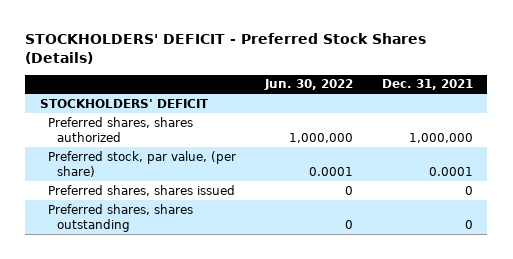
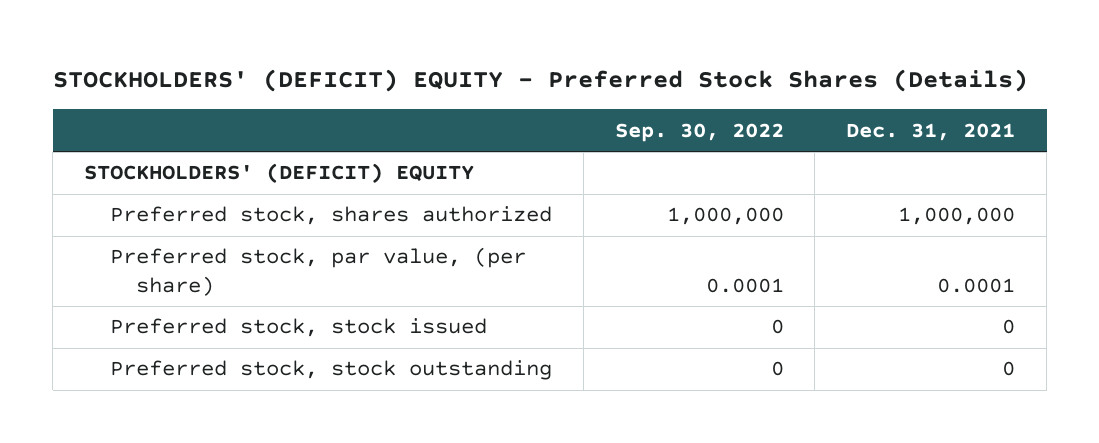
[25,33,427,64] STOCKHOLDERS' DEFICIT - Preferred Stock Shares (Details) -> [52,69,1028,93] STOCKHOLDERS' (DEFICIT) EQUITY - Preferred Stock Shares (Details)
[264,79,354,91] Jun. 30, 2022 -> none
none -> [614,122,784,142] Sep. 30, 2022
[39,98,209,108] STOCKHOLDERS' DEFICIT -> [83,163,474,184] STOCKHOLDERS' (DEFICIT) EQUITY
[48,116,194,143] Preferred shares, shares authorized -> [109,206,552,226] Preferred stock, shares authorized
[48,184,236,196] Preferred shares, shares issued -> [109,318,487,338] Preferred stock, stock issued
[48,203,194,233] Preferred shares, shares outstanding -> [109,360,552,381] Preferred stock, stock outstanding

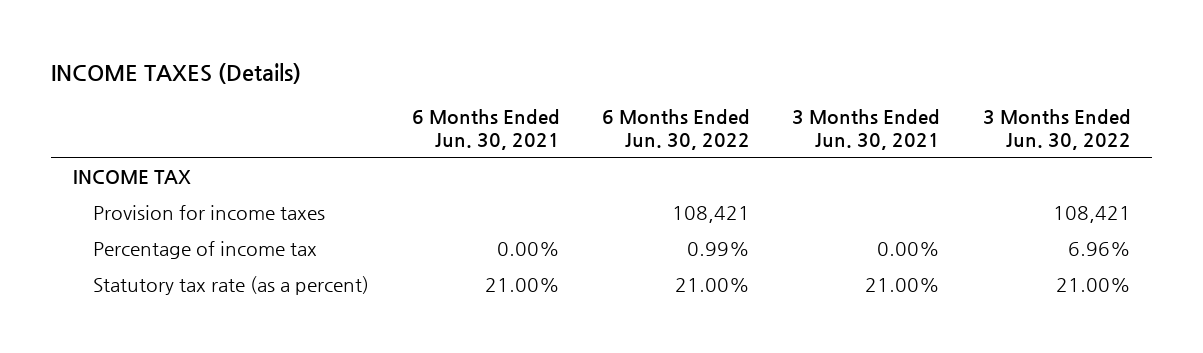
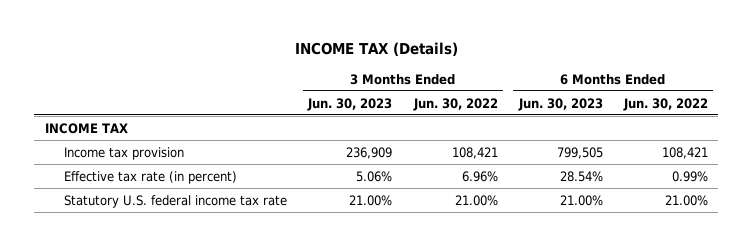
[51,63,302,85] INCOME TAXES (Details) -> [295,42,459,57] INCOME TAX (Details)
[411,109,560,150] 6 Months Ended Jun. 30, 2021 -> none
[792,109,941,150] 3 Months Ended Jun. 30, 2021 -> none
none -> [307,97,393,111] Jun. 30, 2023
none -> [517,97,603,111] Jun. 30, 2023
[93,204,326,220] Provision for income taxes -> [64,146,185,160] Income tax provision
[93,240,318,259] Percentage of income tax -> [64,170,238,184] Effective tax rate (in percent)
[93,275,370,295] Statutory tax rate (as a percent) -> [64,194,288,208] Statutory U.S. federal income tax rate

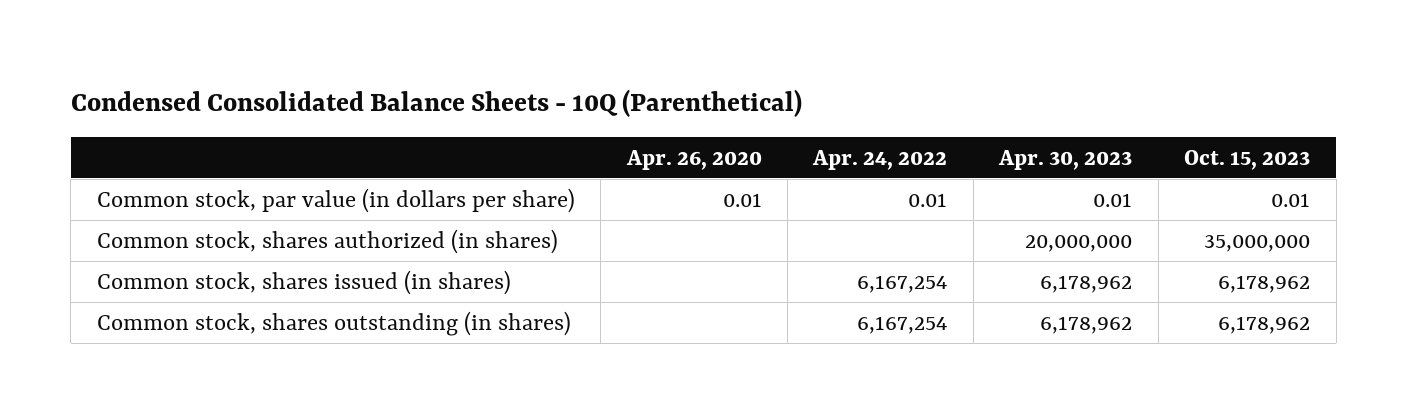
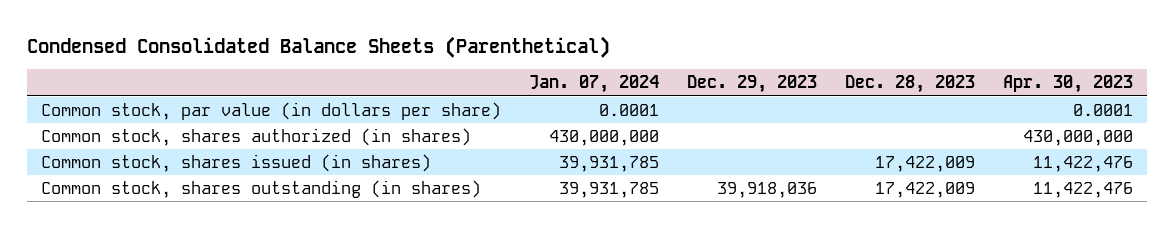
[70,88,802,117] Condensed Consolidated Balance Sheets - 10Q (Parenthetical) -> [27,35,611,58] Condensed Consolidated Balance Sheets (Parenthetical)
[625,149,762,170] Apr. 26, 2020 -> none
[812,149,948,170] Apr. 24, 2022 -> none
[1184,149,1311,170] Oct. 15, 2023 -> none
none -> [529,75,660,94] Jan. 07, 2024
none -> [686,75,817,94] Dec. 29, 2023
none -> [844,75,975,94] Dec. 28, 2023
[1093,192,1133,207] 0.01 -> [1072,103,1133,116] 0.0001
[1025,234,1133,252] 20,000,000 -> [1022,129,1133,146] 430,000,000
[1040,274,1133,293] 6,178,962 -> [1032,155,1133,172] 11,422,476
[1040,315,1133,334] 6,178,962 -> [1032,181,1133,198] 11,422,476

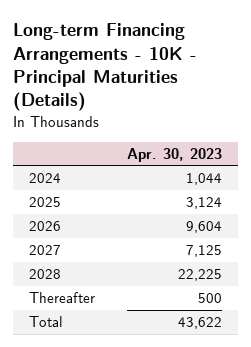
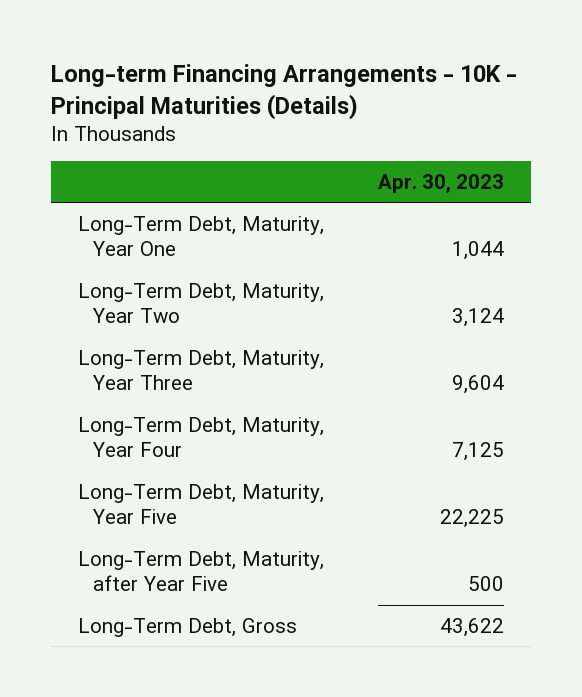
[29,173,62,184] 2024 -> [77,215,324,257] Long-Term Debt, Maturity, Year One
[29,197,62,208] 2025 -> [77,282,324,324] Long-Term Debt, Maturity, Year Two
[29,221,62,232] 2026 -> [77,349,324,391] Long-Term Debt, Maturity, Year Three
[29,245,62,256] 2027 -> [77,416,324,458] Long-Term Debt, Maturity, Year Four
[29,269,62,280] 2028 -> [77,483,324,525] Long-Term Debt, Maturity, Year Five
[29,292,96,304] Thereafter -> [77,550,324,592] Long-Term Debt, Maturity, after Year Five
[29,316,64,328] Total -> [77,617,297,637] Long-Term Debt, Gross

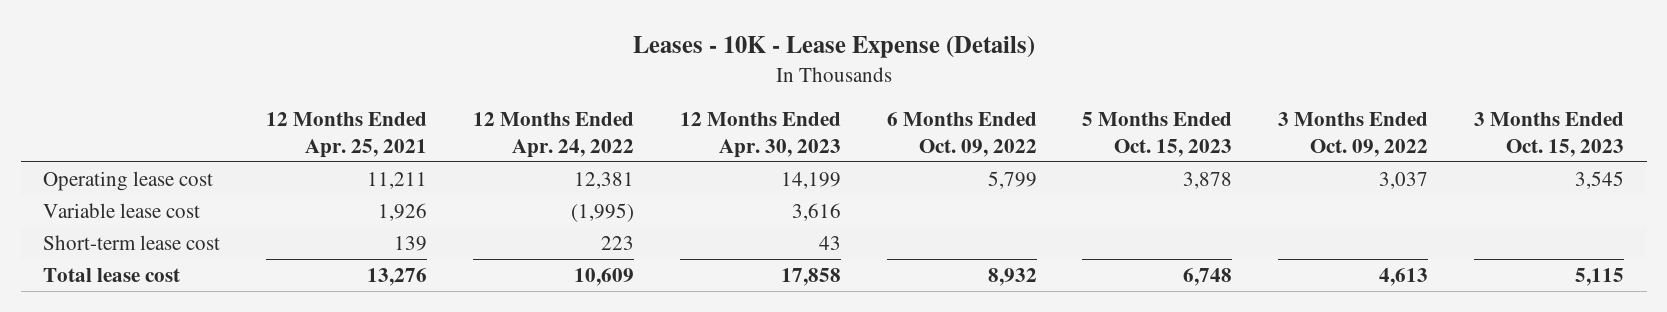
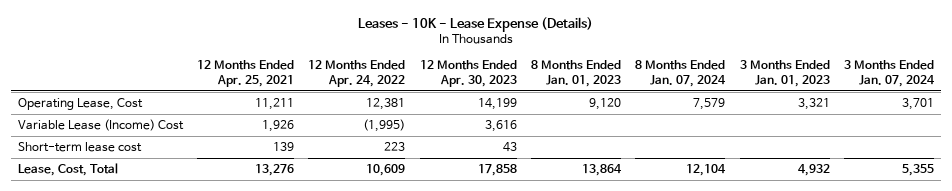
[886,112,1037,157] 6 Months Ended Oct. 09, 2022 -> none
[1082,112,1233,157] 5 Months Ended Oct. 15, 2023 -> none
[1278,112,1429,157] 3 Months Ended Oct. 09, 2022 -> none
[1473,112,1624,157] 3 Months Ended Oct. 15, 2023 -> none
none -> [530,60,621,87] 8 Months Ended Jan. 01, 2023
none -> [635,60,727,87] 8 Months Ended Jan. 07, 2024
none -> [739,60,830,87] 3 Months Ended Jan. 01, 2023
none -> [843,60,935,87] 3 Months Ended Jan. 07, 2024
[43,171,214,192] Operating lease cost -> [17,97,143,110] Operating Lease, Cost
[43,203,201,219] Variable lease cost -> [17,118,184,131] Variable Lease (Income) Cost
[43,268,181,283] Total lease cost -> [17,162,118,176] Lease, Cost, Total

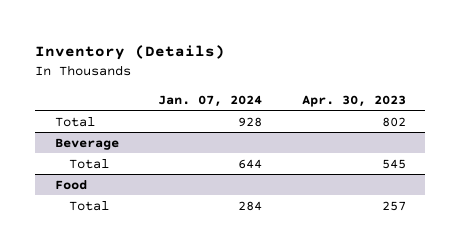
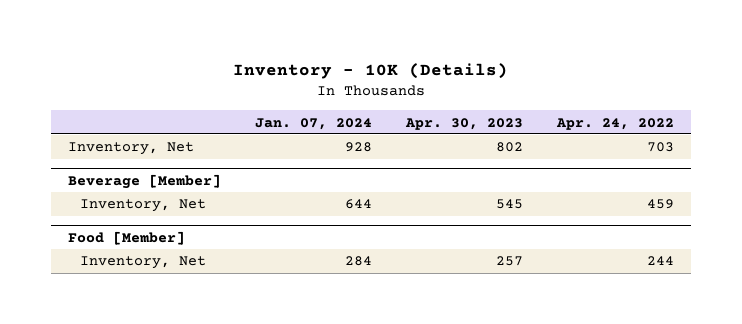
[35,45,226,61] Inventory (Details) -> [233,62,509,79] Inventory - 10K (Details)
none -> [556,117,675,130] Apr. 24, 2022
[54,116,95,127] Total -> [67,142,194,156] Inventory, Net
[54,137,119,150] Beverage -> [67,173,221,189] Beverage [Member]
[68,158,109,169] Total -> [79,199,206,213] Inventory, Net
[54,179,87,190] Food -> [67,230,185,245] Food [Member]
[68,200,109,211] Total -> [79,256,206,270] Inventory, Net

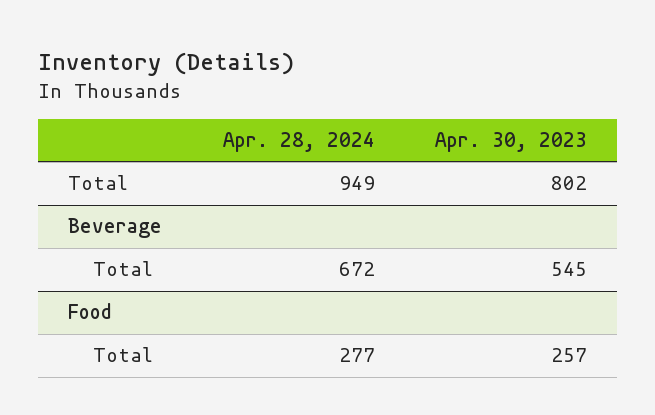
[233,62,509,79] Inventory - 10K (Details) -> [38,52,295,77] Inventory (Details)
[255,117,373,130] Jan. 07, 2024 -> none
[556,117,675,130] Apr. 24, 2022 -> none
none -> [222,132,375,153] Apr. 28, 2024
[67,142,194,156] Inventory, Net -> [68,175,129,191] Total
[67,173,221,189] Beverage [Member] -> [68,218,163,239] Beverage
[79,199,206,213] Inventory, Net -> [93,261,154,277] Total
[67,230,185,245] Food [Member] -> [68,303,113,320] Food
[79,256,206,270] Inventory, Net -> [93,347,154,363] Total

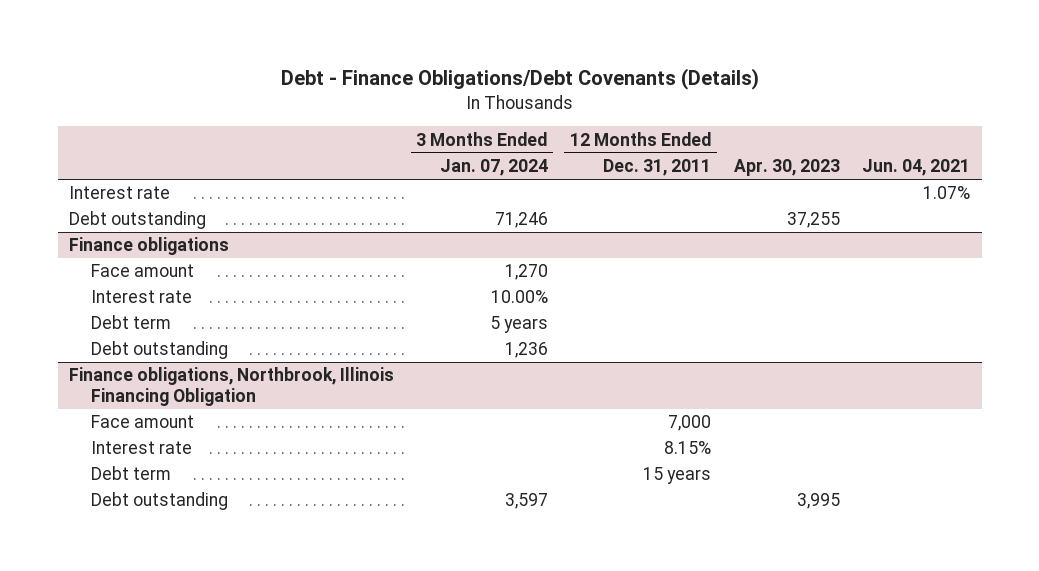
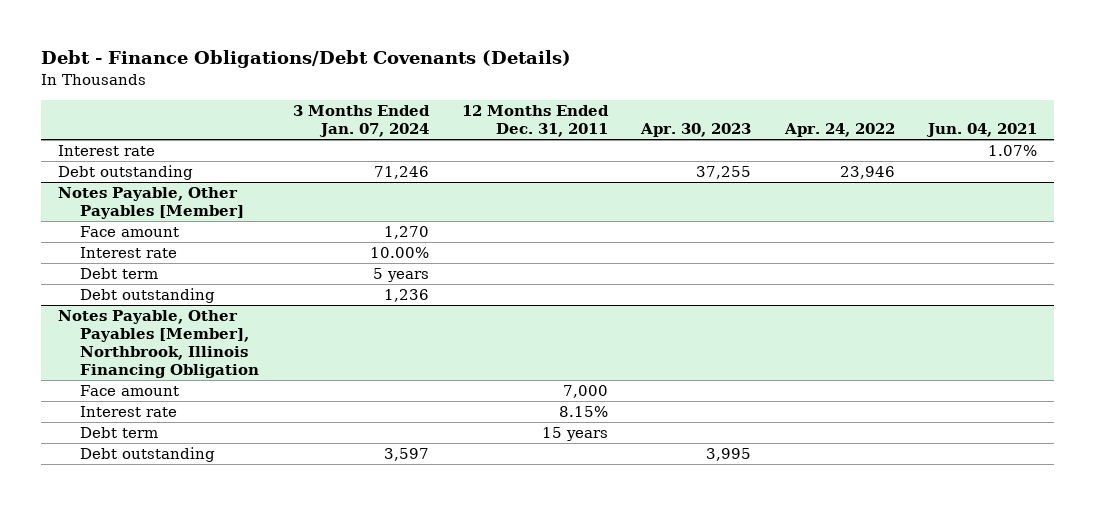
none -> [783,123,895,138] Apr. 24, 2022
[68,237,229,256] Finance obligations -> [57,187,245,220] Notes Payable, Other Payables [Member]
[68,367,394,407] Finance obligations, Northbrook, Illinois Financing Obligation -> none
none -> [57,310,260,378] Notes Payable, Other Payables [Member], Northbrook, Illinois Financing Obligation

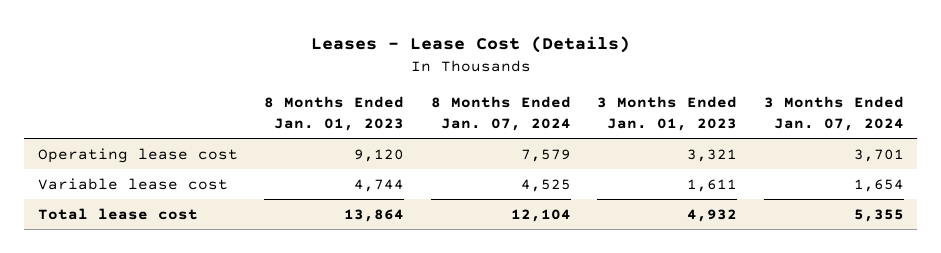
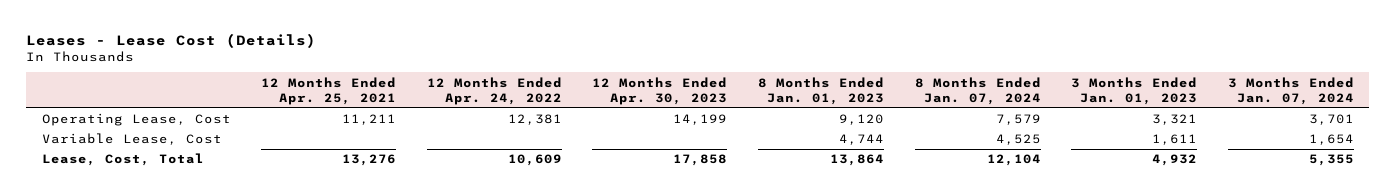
none -> [261,76,397,105] 12 Months Ended Apr. 25, 2021
none -> [426,76,562,105] 12 Months Ended Apr. 24, 2022
none -> [592,76,728,105] 12 Months Ended Apr. 30, 2023
[37,147,238,163] Operating lease cost -> [41,113,231,127] Operating Lease, Cost
[37,177,228,190] Variable lease cost -> [41,133,222,146] Variable Lease, Cost
[37,207,198,220] Total lease cost -> [41,153,204,167] Lease, Cost, Total

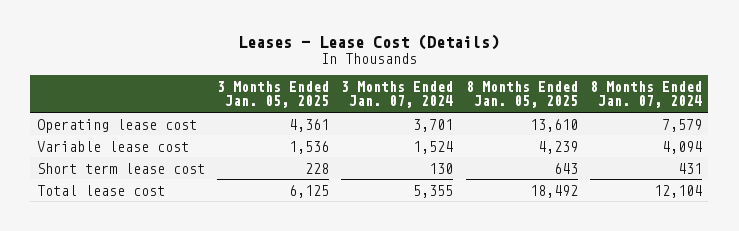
[261,76,397,105] 12 Months Ended Apr. 25, 2021 -> none
[426,76,562,105] 12 Months Ended Apr. 24, 2022 -> none
[592,76,728,105] 12 Months Ended Apr. 30, 2023 -> none
[757,76,884,105] 8 Months Ended Jan. 01, 2023 -> none
[1071,76,1198,105] 3 Months Ended Jan. 01, 2023 -> none
none -> [217,80,330,109] 3 Months Ended Jan. 05, 2025
none -> [465,80,578,109] 8 Months Ended Jan. 05, 2025
[41,113,231,127] Operating Lease, Cost -> [36,118,197,133] Operating lease cost
[41,133,222,146] Variable Lease, Cost -> [36,140,189,152] Variable lease cost
[995,134,1041,146] 4,525 -> [662,140,703,154] 4,094
[1308,134,1354,146] 1,654 -> [413,140,454,154] 1,524
none -> [36,162,205,174] Short term lease cost
[41,153,204,167] Lease, Cost, Total -> [36,184,165,196] Total lease cost

